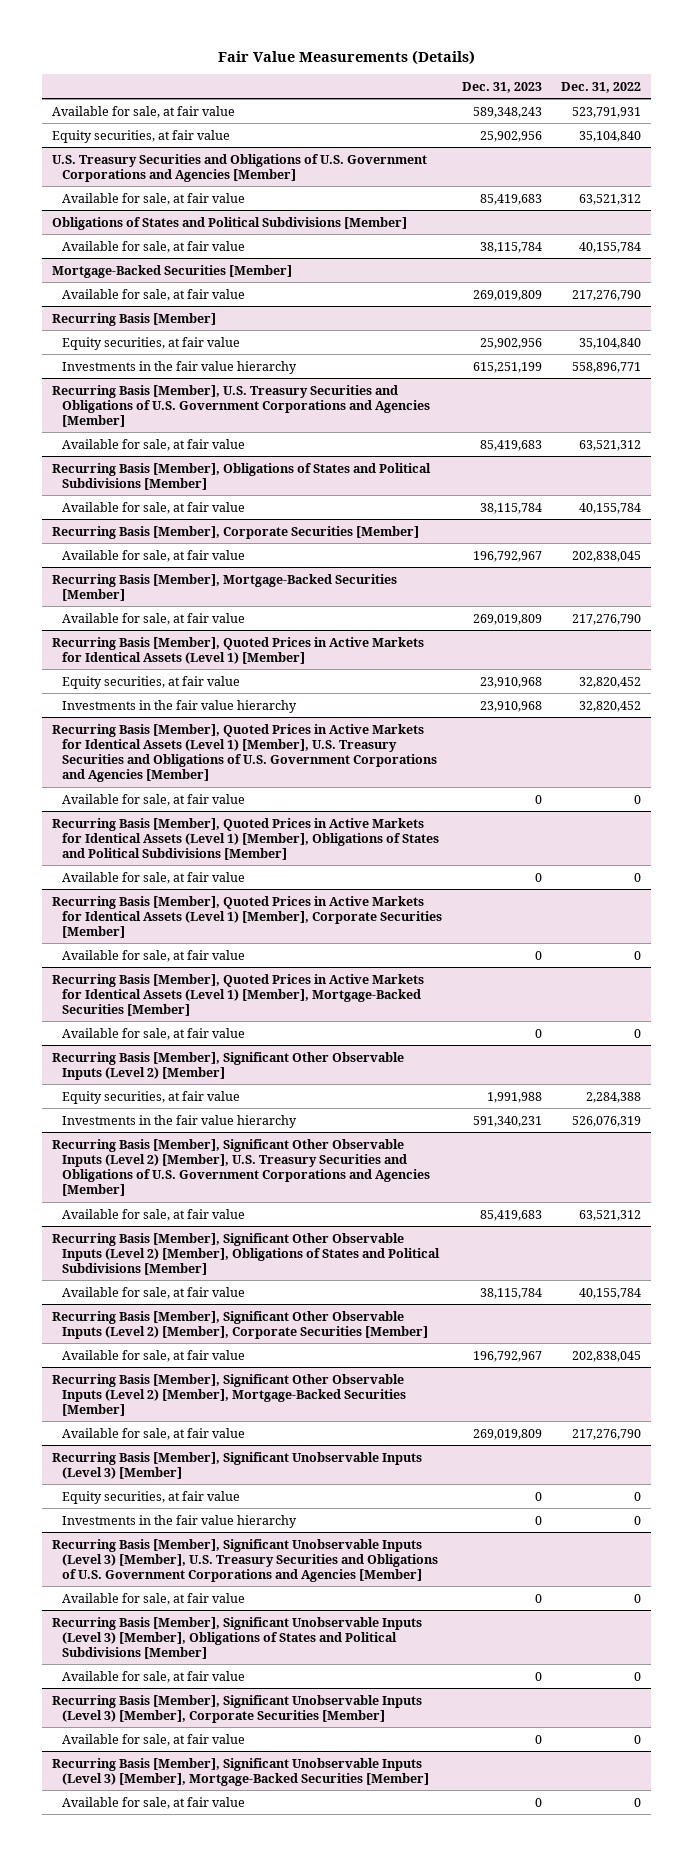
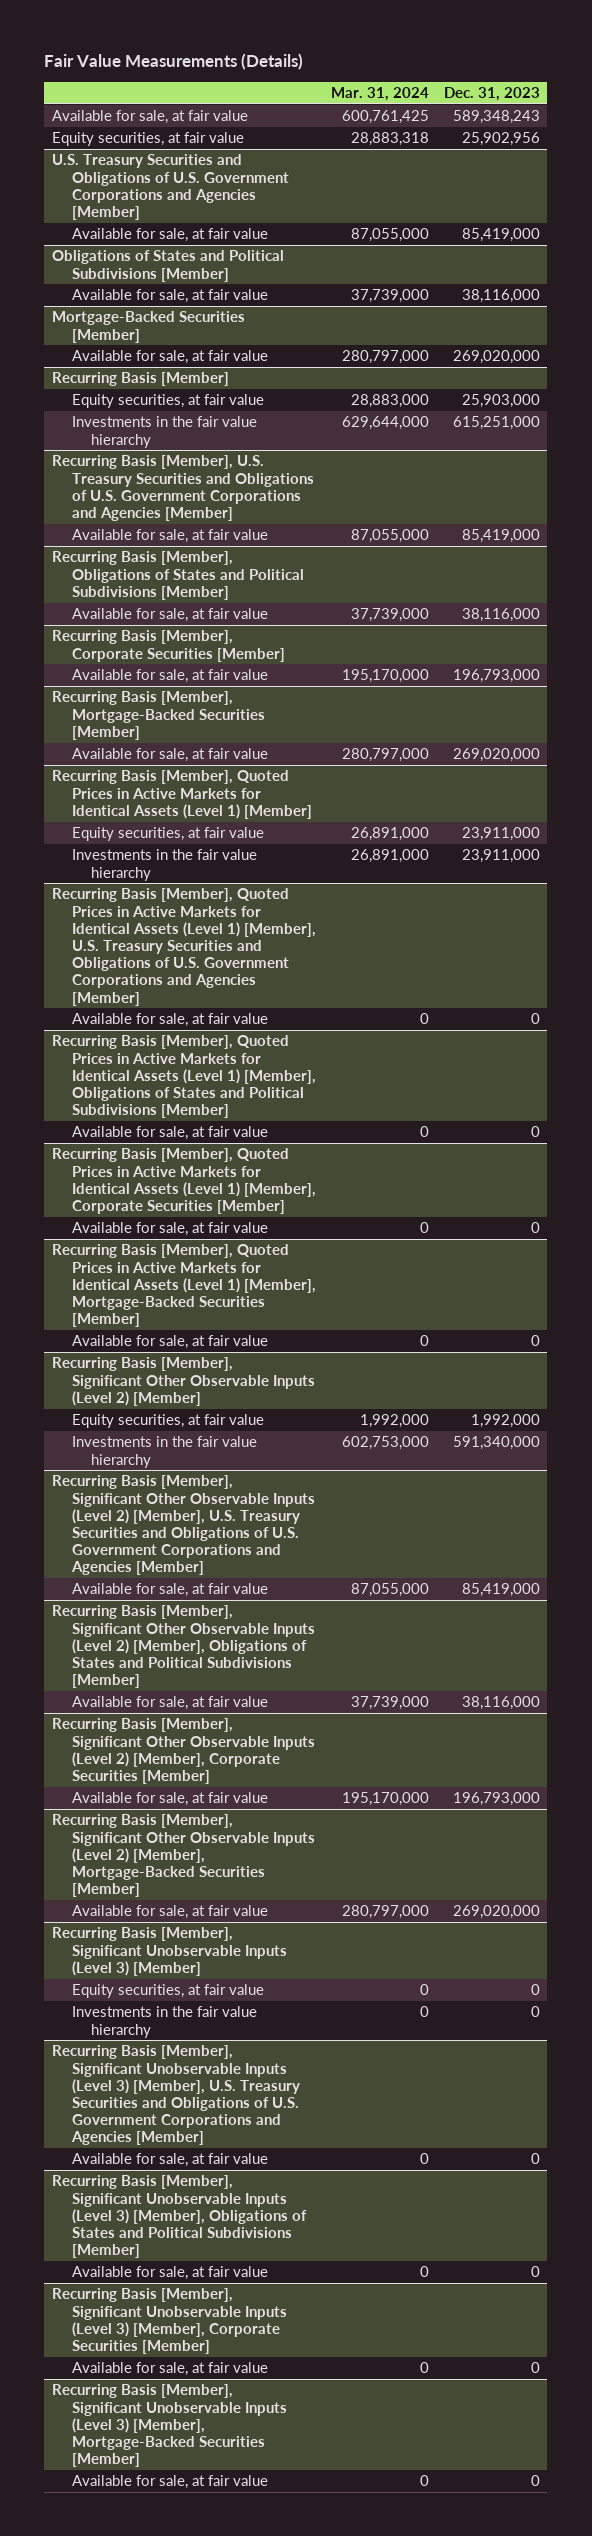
[561,81,642,93] Dec. 31, 2022 -> none
none -> [330,87,429,102] Mar. 31, 2024
[479,193,542,205] 85,419,683 -> [461,228,540,243] 85,419,000
[479,241,542,253] 38,115,784 -> [461,289,540,304] 38,116,000
[472,289,542,301] 269,019,809 -> [452,350,540,365] 269,020,000
[479,337,542,349] 25,902,956 -> [461,394,540,409] 25,903,000
[472,361,542,373] 615,251,199 -> [452,416,540,431] 615,251,000
[479,439,542,451] 85,419,683 -> [461,529,540,544] 85,419,000
[479,502,542,514] 38,115,784 -> [461,608,540,623] 38,116,000
[472,550,542,562] 196,792,967 -> [452,669,540,684] 196,793,000
[472,613,542,625] 269,019,809 -> [452,748,540,763] 269,020,000
[479,676,542,688] 23,910,968 -> [461,827,540,842] 23,911,000
[479,700,542,712] 23,910,968 -> [461,849,540,864] 23,911,000
[486,1091,542,1103] 1,991,988 -> [470,1414,540,1429] 1,992,000
[472,1115,542,1127] 591,340,231 -> [452,1436,540,1451] 591,340,000
[479,1209,542,1221] 85,419,683 -> [461,1583,540,1598] 85,419,000
[479,1287,542,1299] 38,115,784 -> [461,1696,540,1711] 38,116,000
[472,1350,542,1362] 196,792,967 -> [452,1792,540,1807] 196,793,000
[472,1428,542,1440] 269,019,809 -> [452,1905,540,1920] 269,020,000

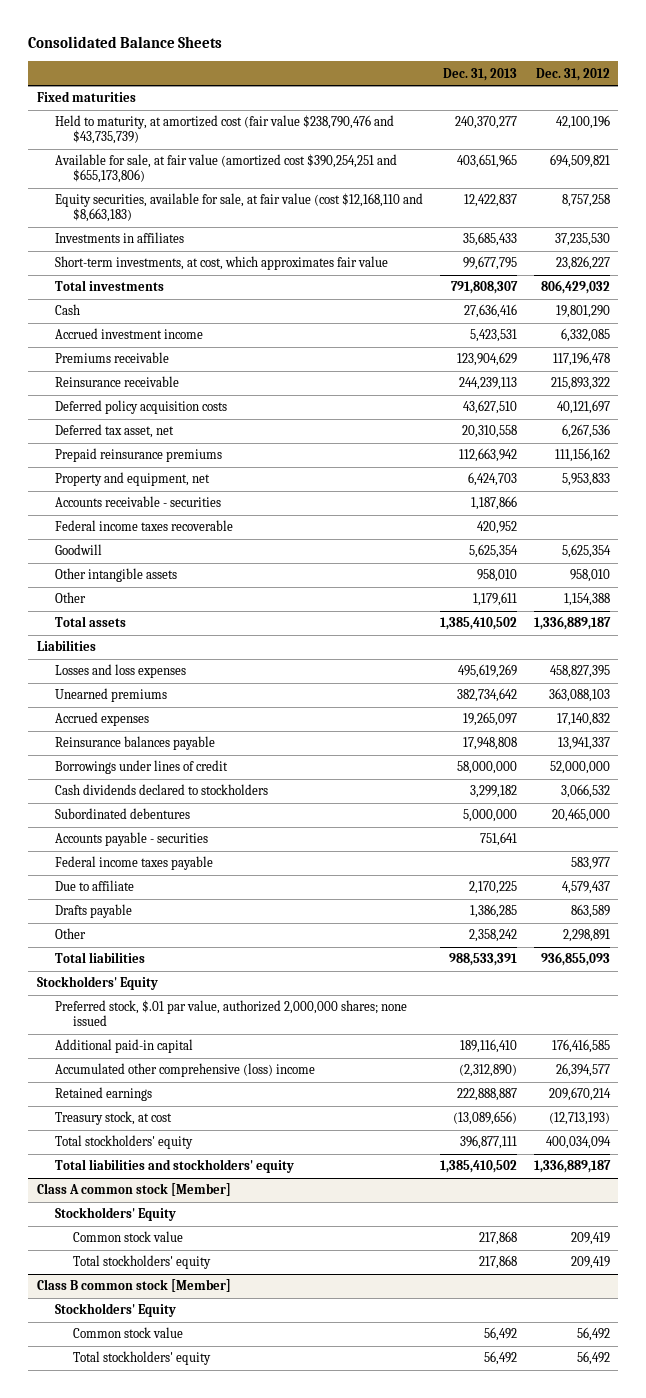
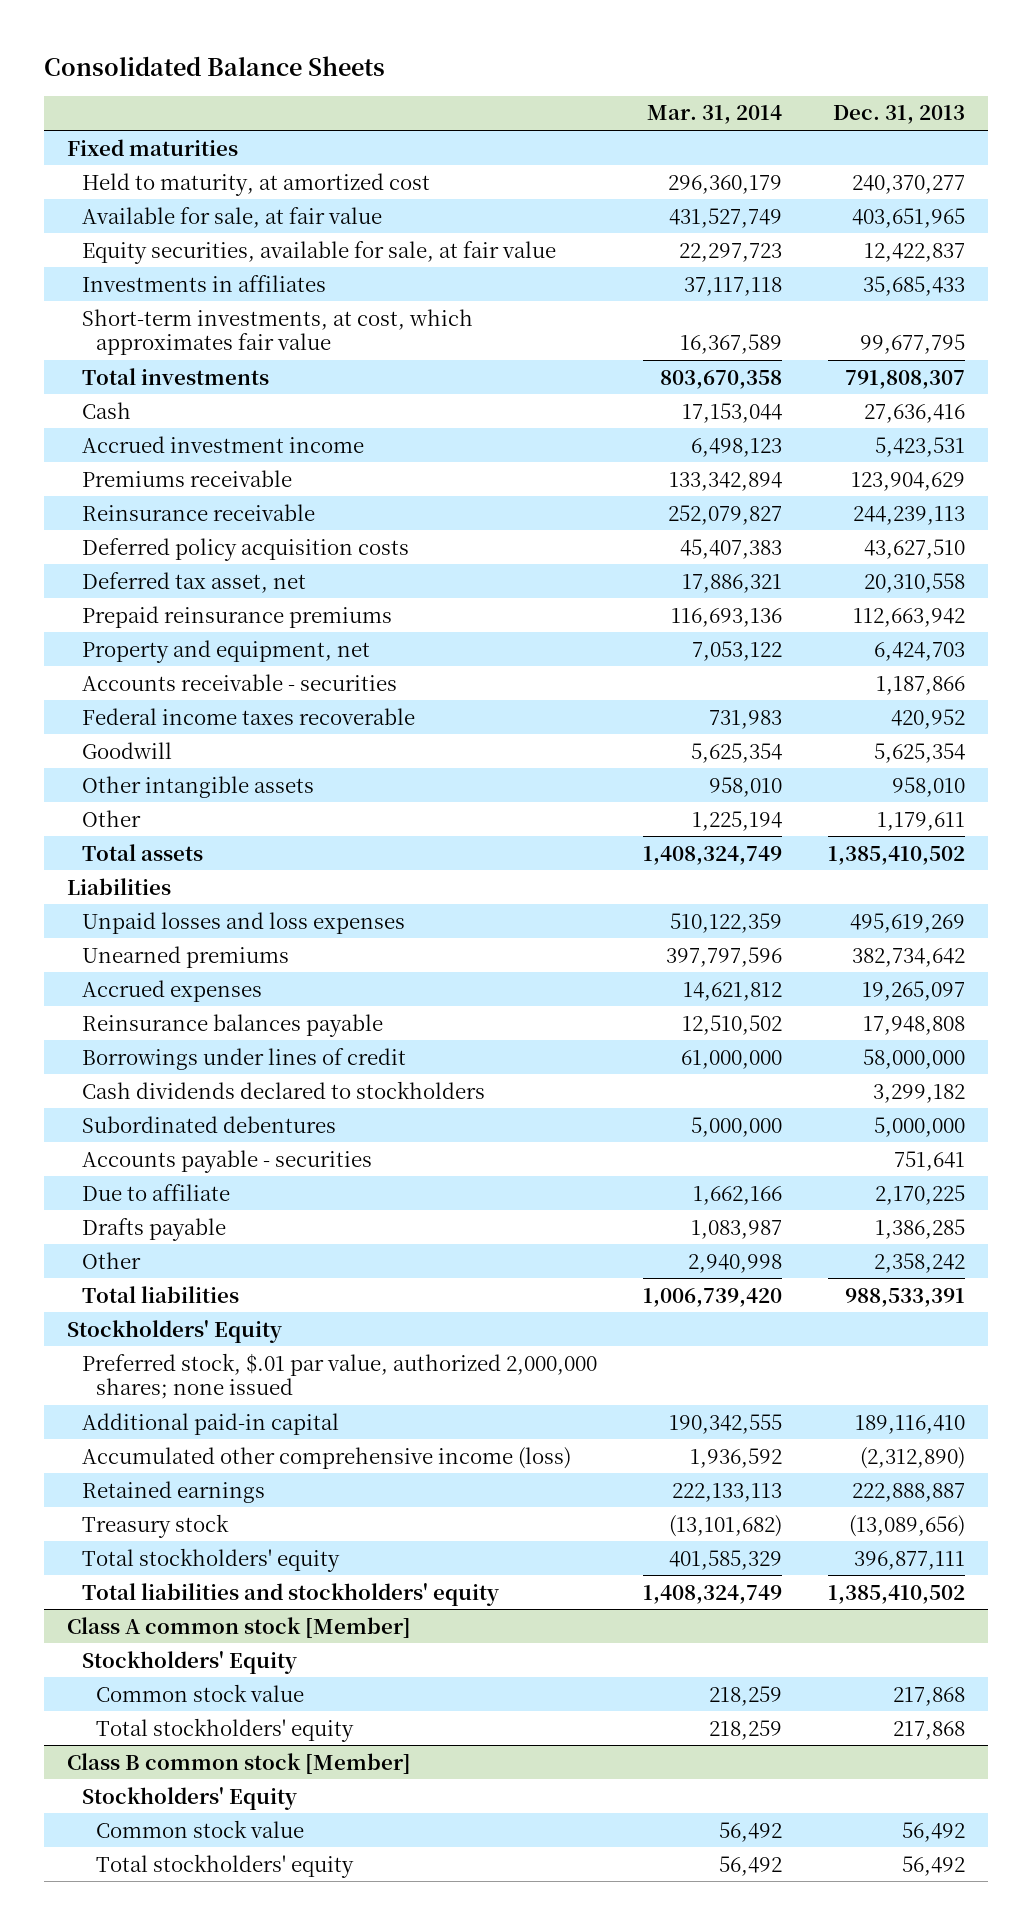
[535,67,610,81] Dec. 31, 2012 -> none
none -> [646,105,782,125] Mar. 31, 2014
[54,115,394,145] Held to maturity, at amortized cost (fair value $238,790,476 and $43,735,739) -> [81,172,430,196] Held to maturity, at amortized cost
[54,154,397,184] Available for sale, at fair value (amortized cost $390,254,251 and $655,173,806) -> [81,206,382,228] Available for sale, at fair value
[54,193,423,223] Equity securities, available for sale, at fair value (cost $12,168,110 and $8,663,183) -> [81,240,556,264] Equity securities, available for sale, at fair value
[54,664,186,679] Losses and loss expenses -> [81,911,405,934] Unpaid losses and loss expenses
[54,856,213,871] Federal income taxes payable -> none
[54,1063,315,1078] Accumulated other comprehensive (loss) income -> [81,1446,571,1469] Accumulated other comprehensive income (loss)
[54,1111,172,1126] Treasury stock, at cost -> [81,1513,229,1538] Treasury stock

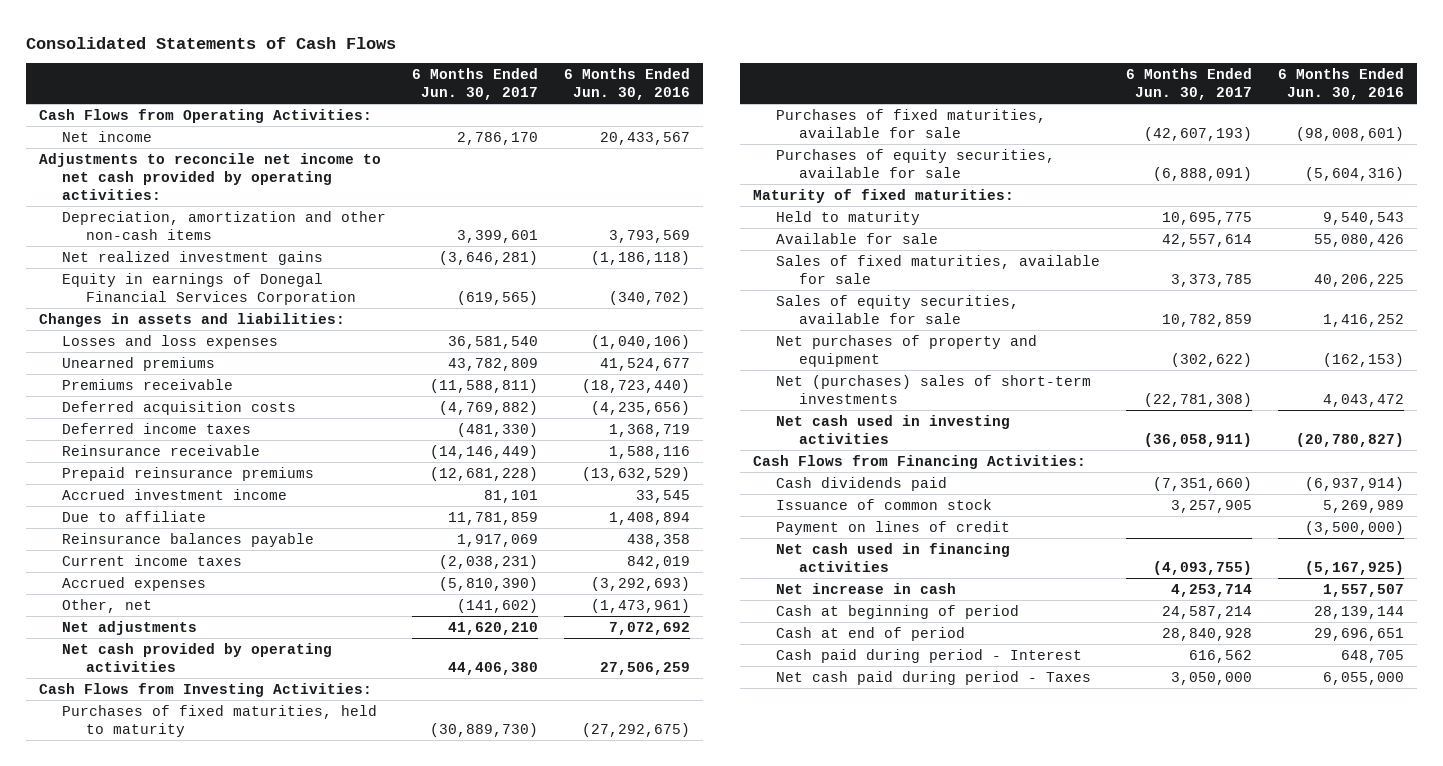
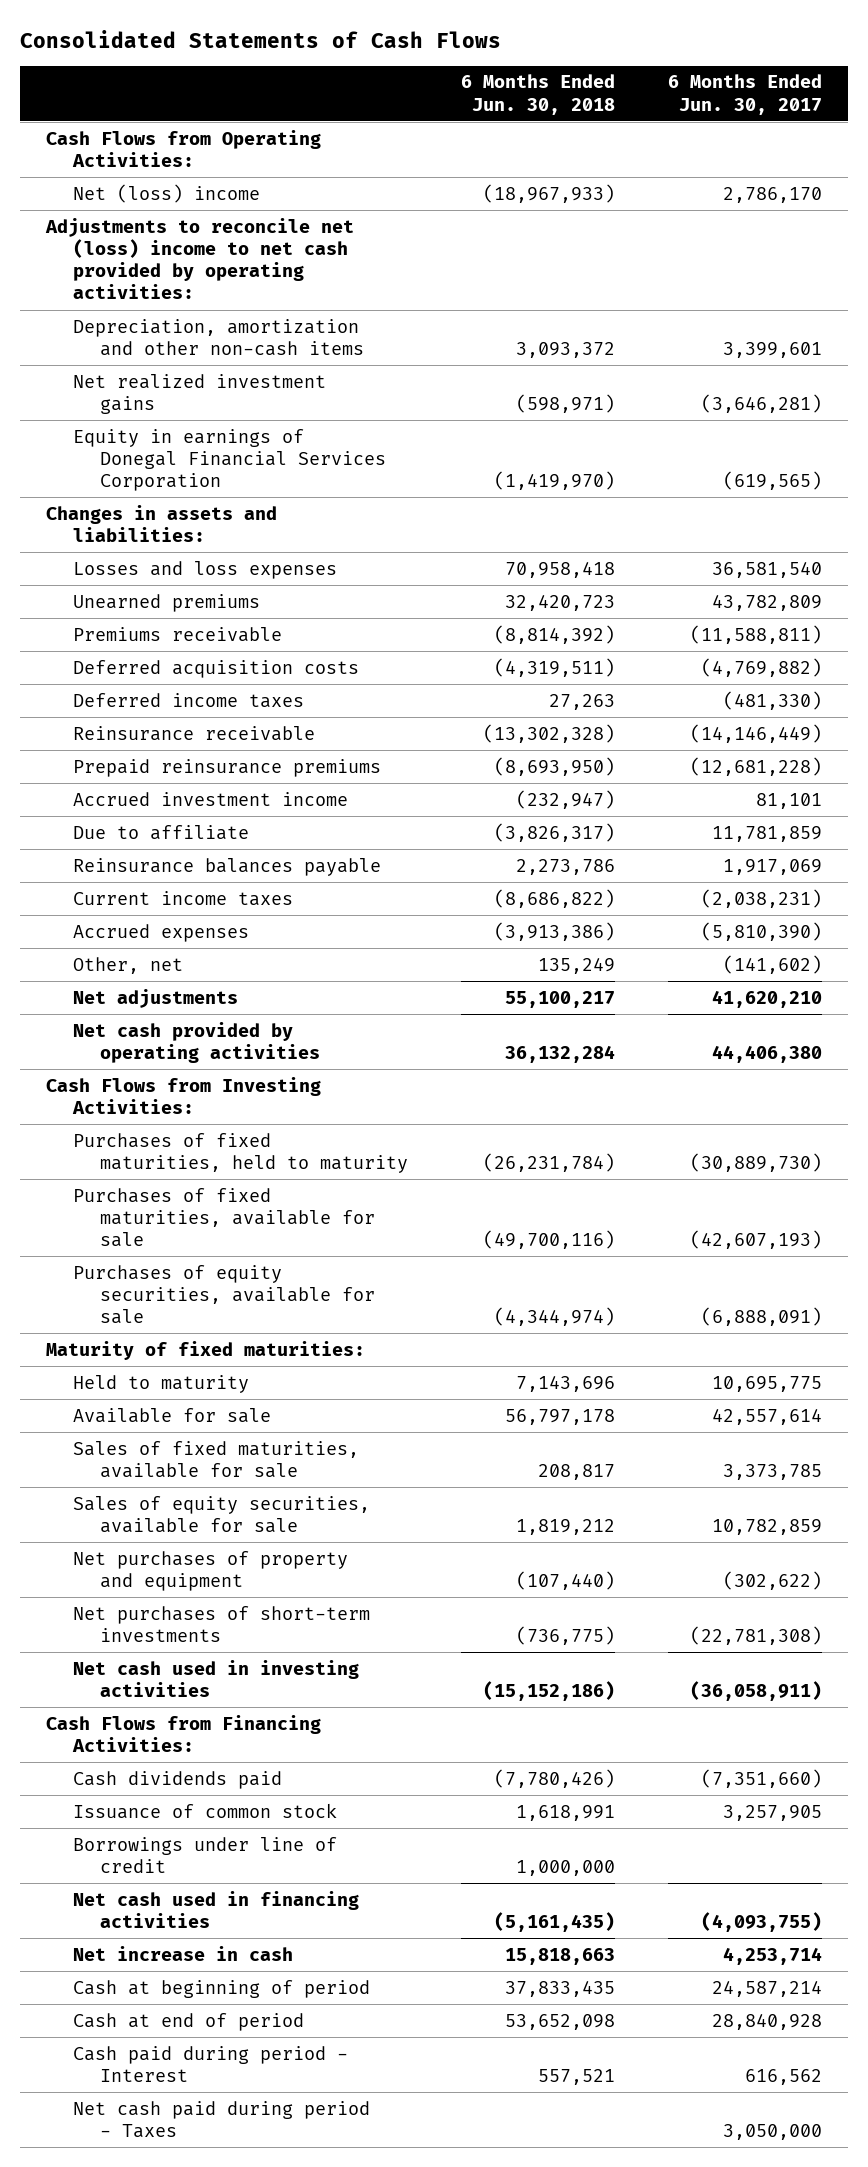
[564,67,691,101] 6 Months Ended Jun. 30, 2016 -> none
none -> [460,74,615,115] 6 Months Ended Jun. 30, 2018
[62,130,153,142] Net income -> [72,183,260,203] Net (loss) income
[38,152,381,200] Adjustments to reconcile net income to net cash provided by operating activities: -> [45,217,355,300] Adjustments to reconcile net (loss) income to net cash provided by operating activities:
[775,374,1091,404] Net (purchases) sales of short-term investments -> [72,1605,370,1642] Net purchases of short-term investments
[775,520,1010,535] Payment on lines of credit -> none
none -> [72,1836,337,1873] Borrowings under line of credit

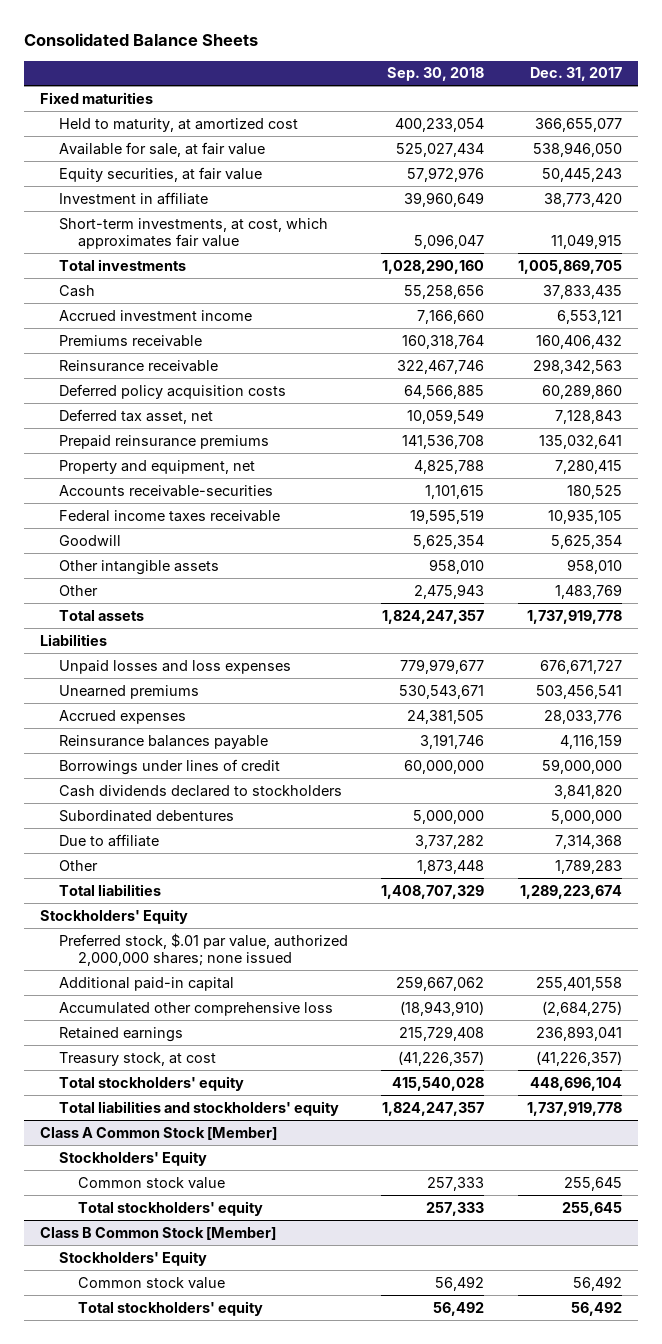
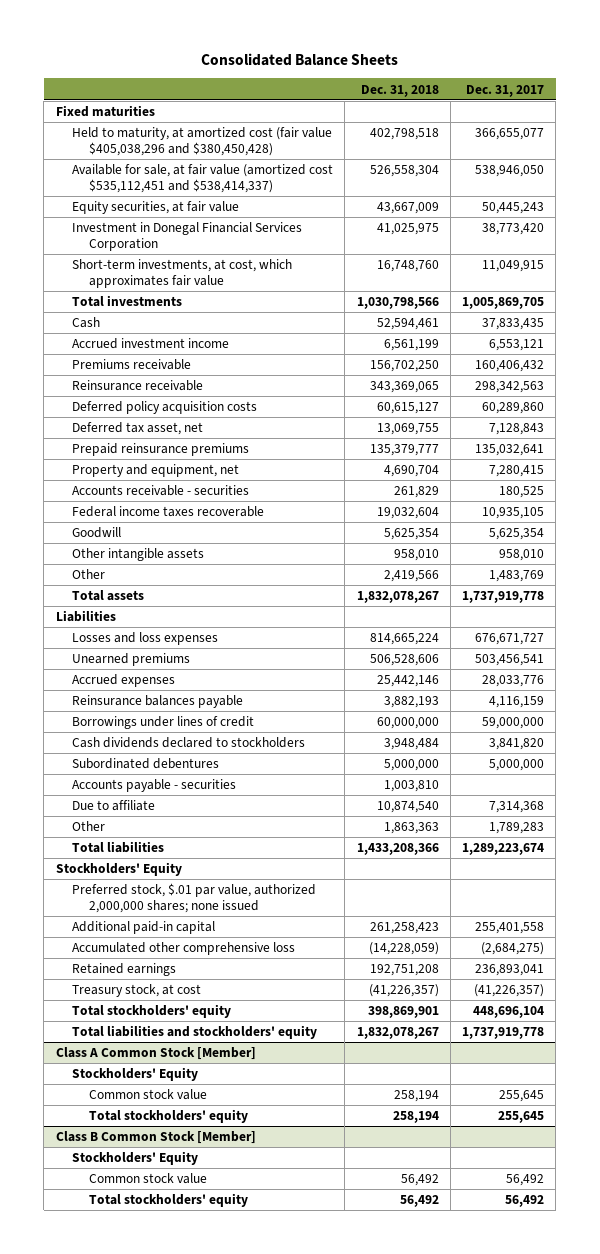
[387,67,485,82] Sep. 30, 2018 -> none
none -> [360,84,439,97] Dec. 31, 2018
[58,117,298,132] Held to maturity, at amortized cost -> [72,127,333,156] Held to maturity, at amortized cost (fair value $405,038,296 and $380,450,428)
[58,141,265,157] Available for sale, at fair value -> [72,164,334,193] Available for sale, at fair value (amortized cost $535,112,451 and $538,414,337)
[58,191,208,205] Investment in affiliate -> [72,222,303,251] Investment in Donegal Financial Services Corporation
[58,484,273,497] Accounts receivable-securities -> [72,485,250,497] Accounts receivable - securities
[58,509,280,522] Federal income taxes receivable -> [72,506,265,518] Federal income taxes recoverable
[58,659,291,674] Unpaid losses and loss expenses -> [72,632,219,646] Losses and loss expenses
none -> [72,779,237,793] Accounts payable - securities

